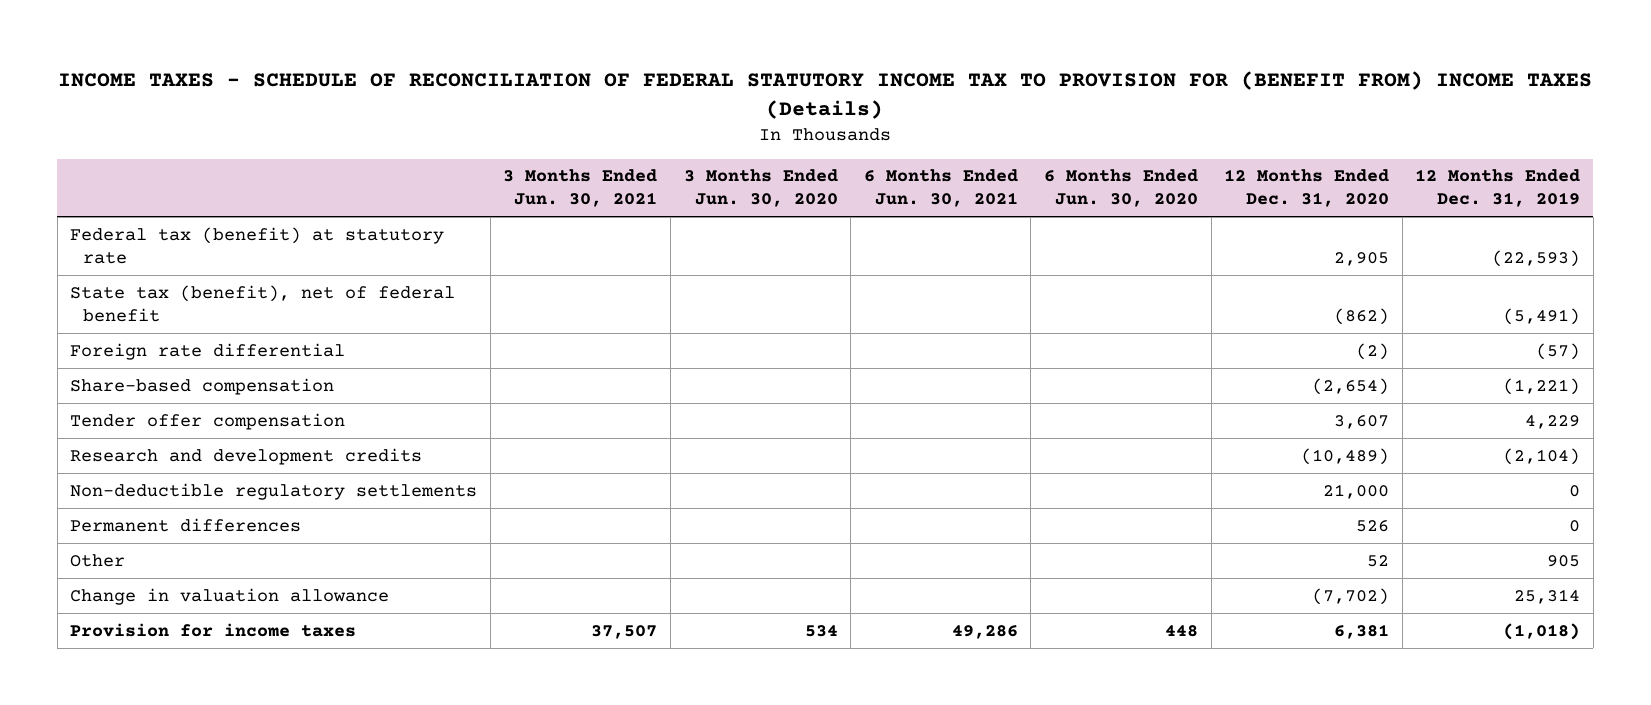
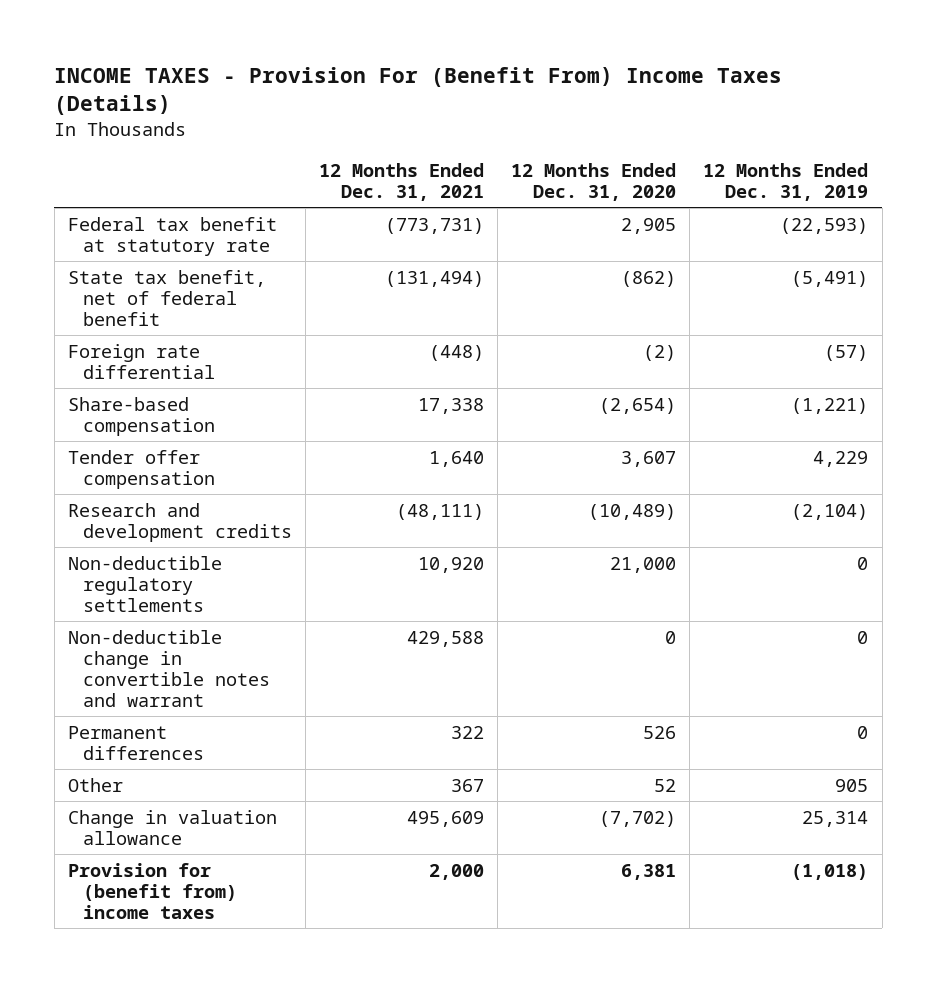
[58,71,1593,119] INCOME TAXES - SCHEDULE OF RECONCILIATION OF FEDERAL STATUTORY INCOME TAX TO PROVISION FOR (BENEFIT FROM) INCOME TAXES (Details) -> [54,66,783,116] INCOME TAXES - Provision For (Benefit From) Income Taxes (Details)
[503,169,658,208] 3 Months Ended Jun. 30, 2021 -> none
[683,169,838,208] 3 Months Ended Jun. 30, 2020 -> none
[863,169,1018,208] 6 Months Ended Jun. 30, 2021 -> none
[1043,169,1198,208] 6 Months Ended Jun. 30, 2020 -> none
none -> [318,162,484,201] 12 Months Ended Dec. 31, 2021
[70,226,445,264] Federal tax (benefit) at statutory rate -> [68,216,278,256] Federal tax benefit at statutory rate
[70,284,456,322] State tax (benefit), net of federal benefit -> [68,269,267,326] State tax benefit, net of federal benefit
none -> [68,629,270,707] Non-deductible change in convertible notes and warrant
[70,622,357,637] Provision for income taxes -> [68,862,237,919] Provision for (benefit from) income taxes

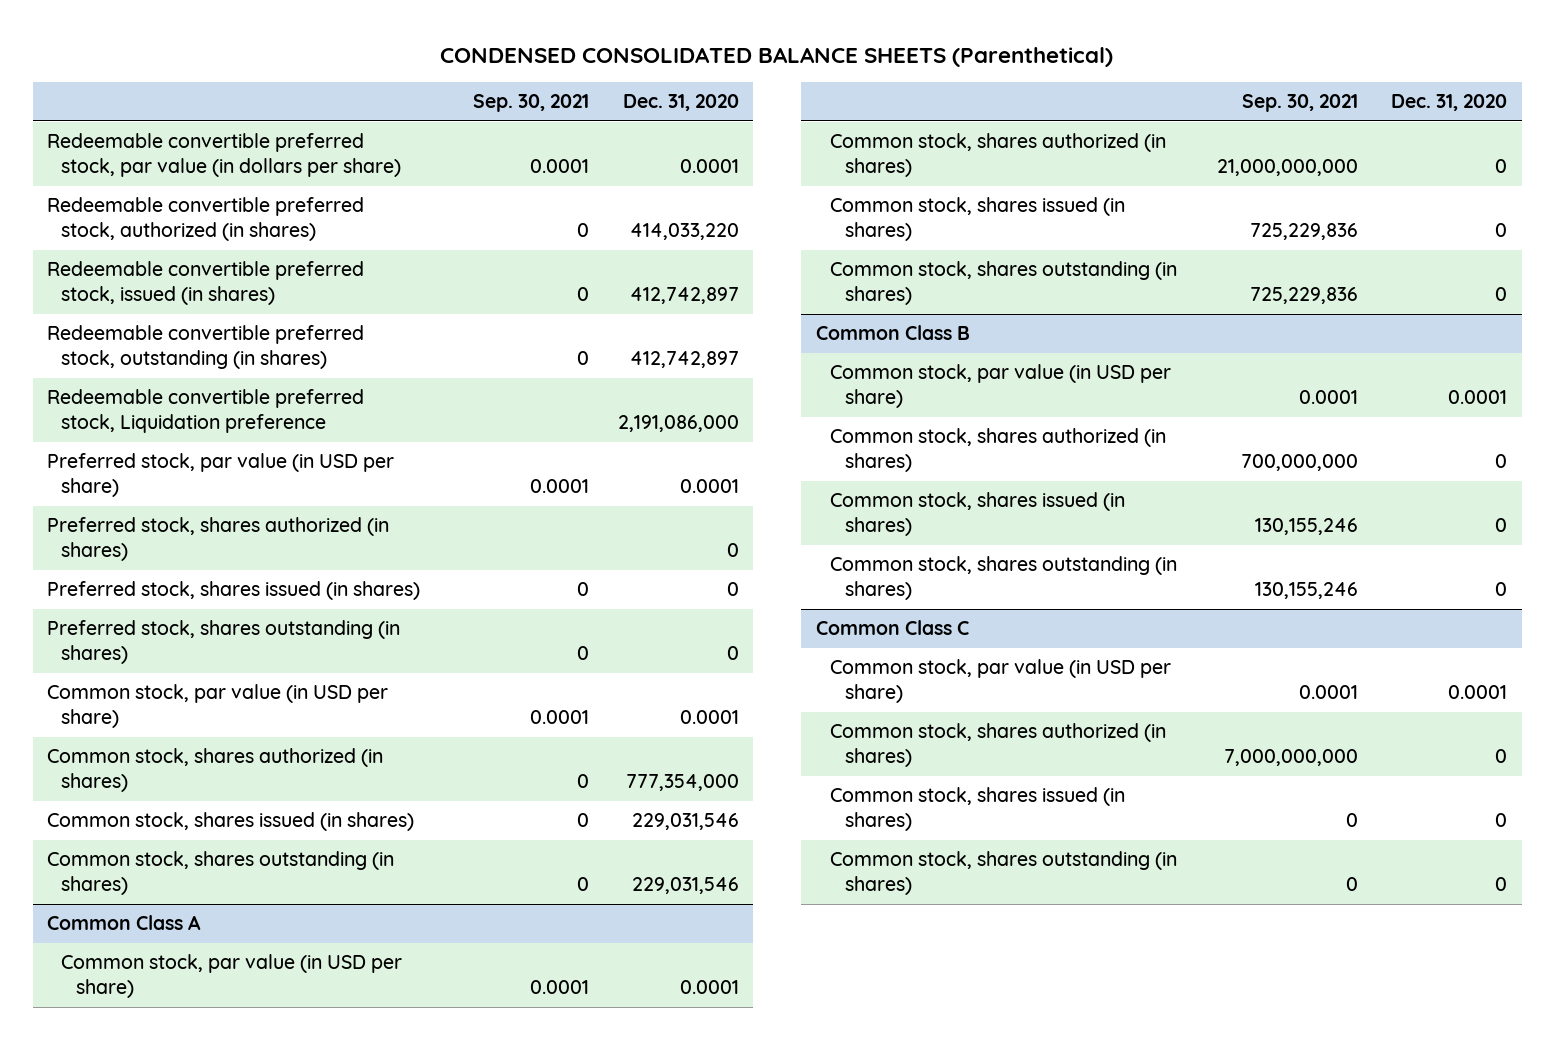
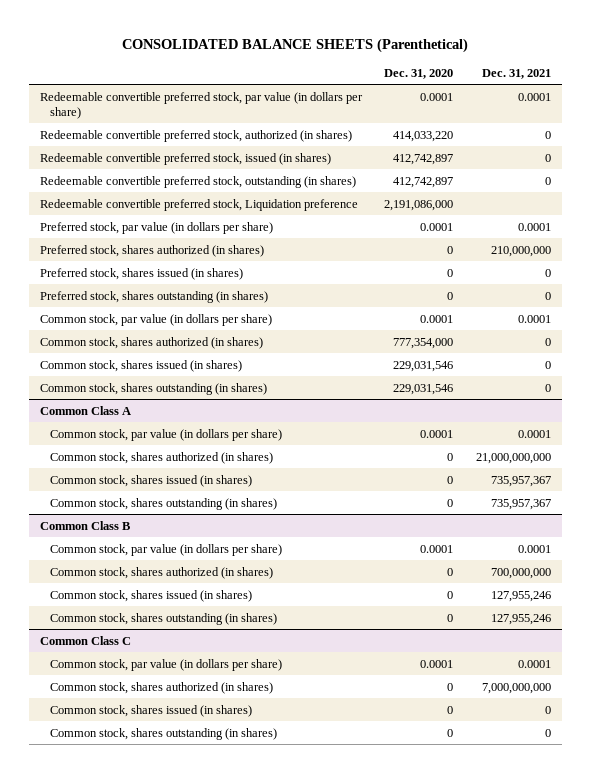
[440,46,1114,67] CONDENSED CONSOLIDATED BALANCE SHEETS (Parenthetical) -> [122,37,469,53] CONSOLIDATED BALANCE SHEETS (Parenthetical)
[473,94,590,113] Sep. 30, 2021 -> none
none -> [481,68,551,79] Dec. 31, 2021
[46,453,394,498] Preferred stock, par value (in USD per share) -> [40,221,274,234] Preferred stock, par value (in dollars per share)
[46,684,388,729] Common stock, par value (in USD per share) -> [40,313,273,326] Common stock, par value (in dollars per share)
[61,954,403,999] Common stock, par value (in USD per share) -> [50,428,283,441] Common stock, par value (in dollars per share)
[830,364,1172,409] Common stock, par value (in USD per share) -> [50,543,283,556] Common stock, par value (in dollars per share)
[830,659,1172,704] Common stock, par value (in USD per share) -> [50,658,283,671] Common stock, par value (in dollars per share)

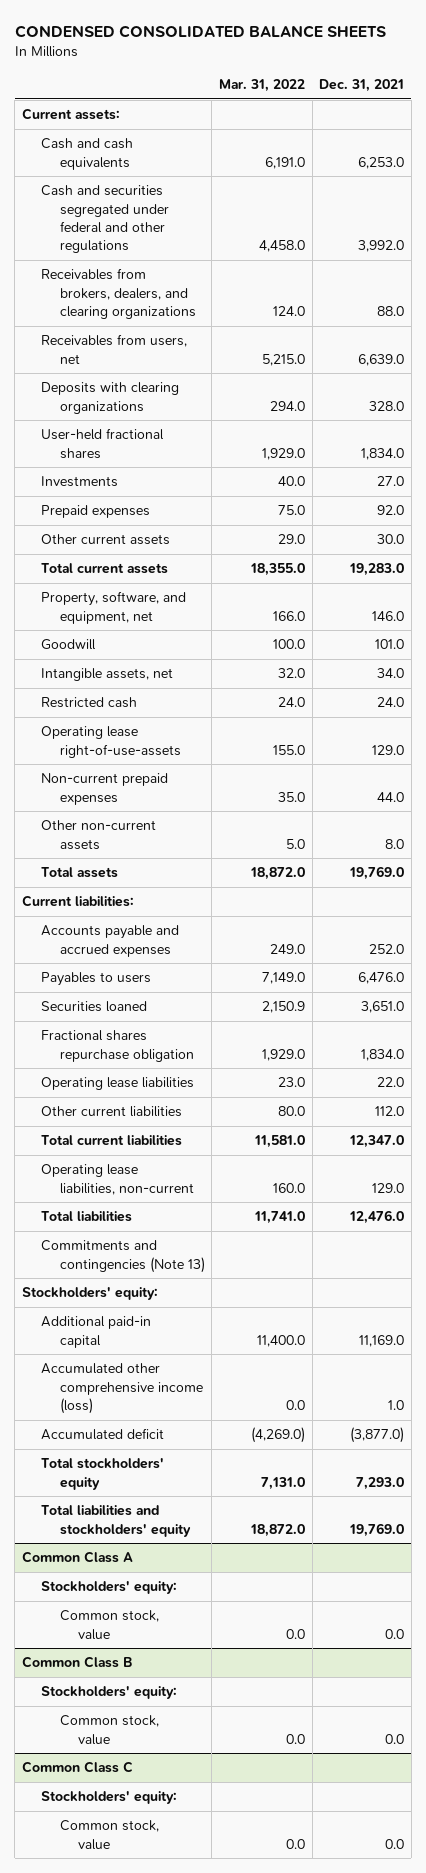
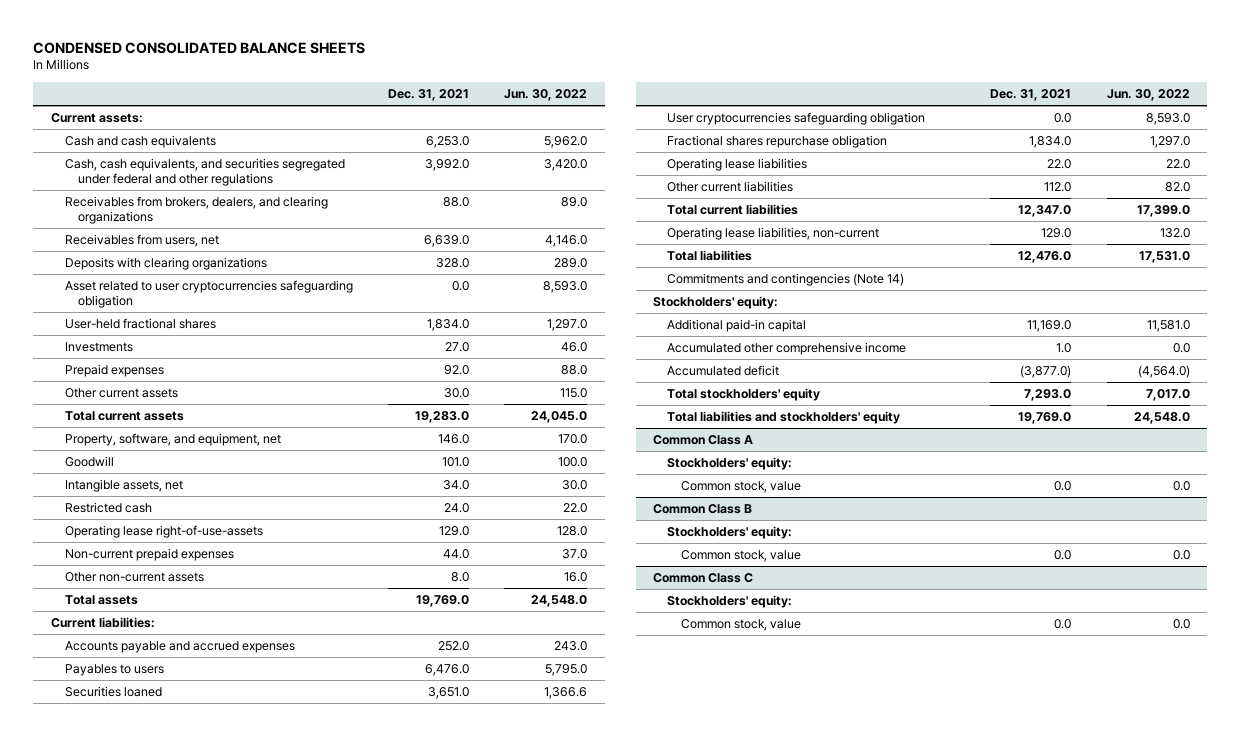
[218,78,305,92] Mar. 31, 2022 -> none
none -> [504,88,588,101] Jun. 30, 2022
[40,185,169,254] Cash and securities segregated under federal and other regulations -> [64,158,345,186] Cash, cash equivalents, and securities segregated under federal and other regulations
none -> [64,280,353,308] Asset related to user cryptocurrencies safeguarding obligation
none -> [667,112,926,126] User cryptocurrencies safeguarding obligation
[40,1240,205,1273] Commitments and contingencies (Note 13) -> [667,273,905,287] Commitments and contingencies (Note 14)
[40,1363,203,1414] Accumulated other comprehensive income (loss) -> [667,342,907,356] Accumulated other comprehensive income

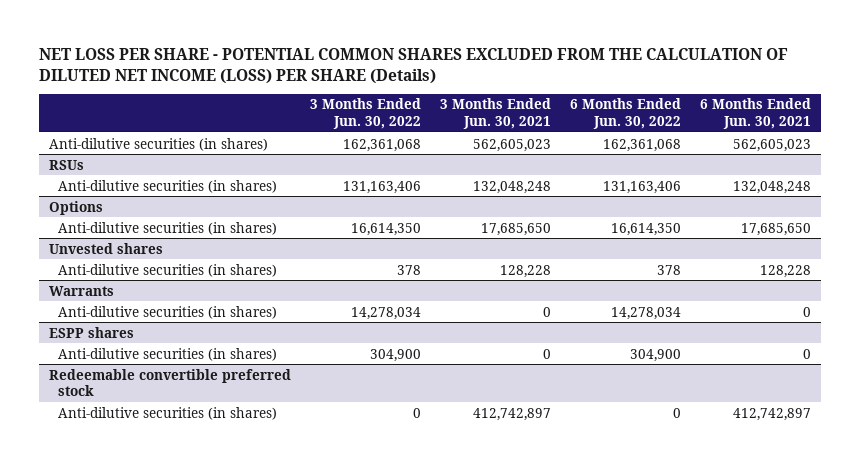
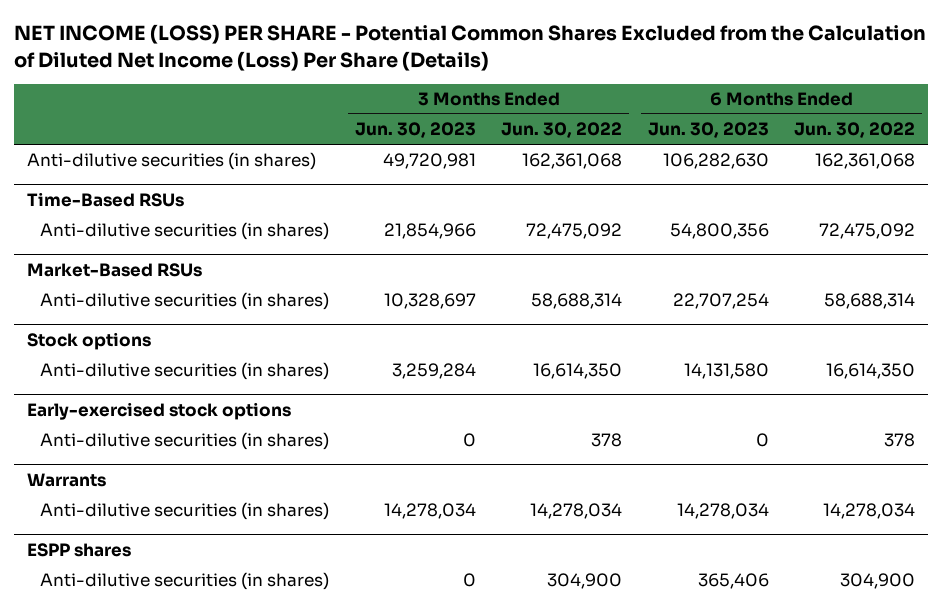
[39,47,789,84] NET LOSS PER SHARE - POTENTIAL COMMON SHARES EXCLUDED FROM THE CALCULATION OF DILUTED NET INCOME (LOSS) PER SHARE (Details) -> [13,24,926,71] NET INCOME (LOSS) PER SHARE - Potential Common Shares Excluded from the Calculation of Diluted Net Income (Loss) Per Share (Details)
[439,98,551,129] 3 Months Ended Jun. 30, 2021 -> none
[700,98,812,129] 6 Months Ended Jun. 30, 2021 -> none
none -> [354,122,476,139] Jun. 30, 2023
none -> [647,122,769,139] Jun. 30, 2023
[48,159,84,170] RSUs -> [26,192,184,208] Time-Based RSUs
[342,180,421,194] 131,163,406 -> [526,223,623,240] 72,475,092
[603,180,682,194] 131,163,406 -> [819,223,916,240] 72,475,092
none -> [26,263,202,278] Market-Based RSUs
none -> [40,292,330,311] Anti-dilutive securities (in shares)
[48,200,103,215] Options -> [26,332,151,351] Stock options
[48,242,163,254] Unvested shares -> none
none -> [26,402,291,421] Early-exercised stock options
[48,368,291,397] Redeemable convertible preferred stock -> none
[58,406,278,420] Anti-dilutive securities (in shares) -> none

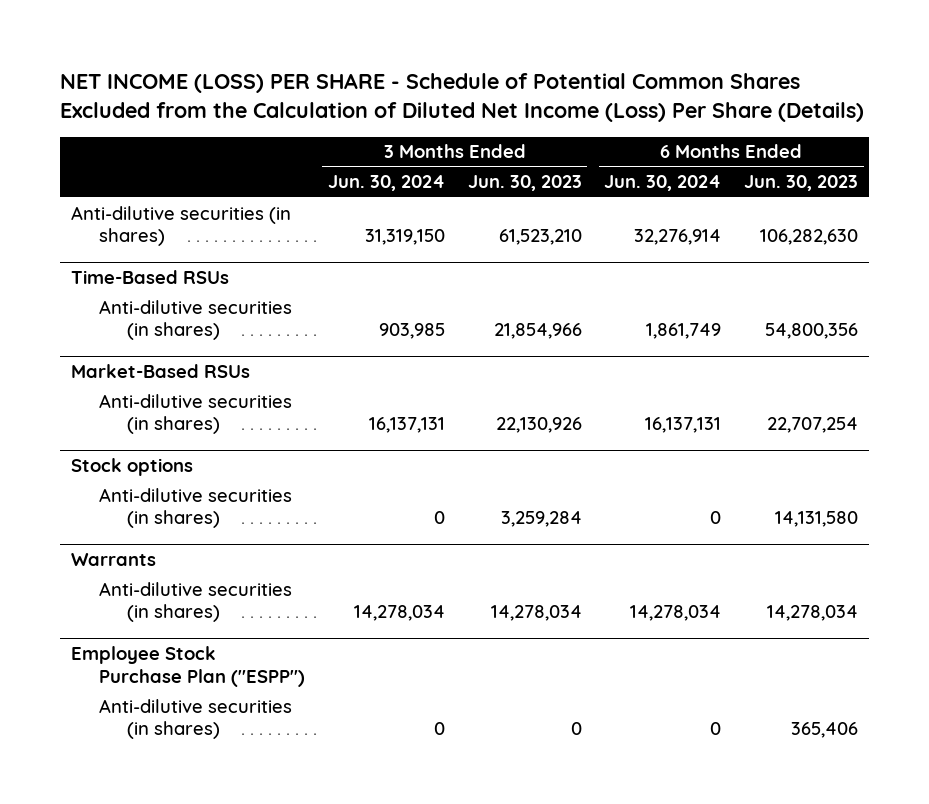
[13,24,926,71] NET INCOME (LOSS) PER SHARE - Potential Common Shares Excluded from the Calculation of Diluted Net Income (Loss) Per Share (Details) -> [60,73,865,122] NET INCOME (LOSS) PER SHARE - Schedule of Potential Common Shares Excluded from the Calculation of Diluted Net Income (Loss) Per Share (Details)
[501,122,623,139] Jun. 30, 2022 -> none
[794,122,916,139] Jun. 30, 2022 -> none
none -> [327,175,445,192] Jun. 30, 2024
none -> [604,175,722,192] Jun. 30, 2024
[382,153,476,170] 49,720,981 -> [498,229,582,246] 61,523,210
[383,293,476,310] 10,328,697 -> [495,417,582,434] 22,130,926
[26,402,291,421] Early-exercised stock options -> none
[40,432,330,451] Anti-dilutive securities (in shares) -> none
[26,543,131,558] ESPP shares -> [71,645,306,687] Employee Stock Purchase Plan ("ESPP")

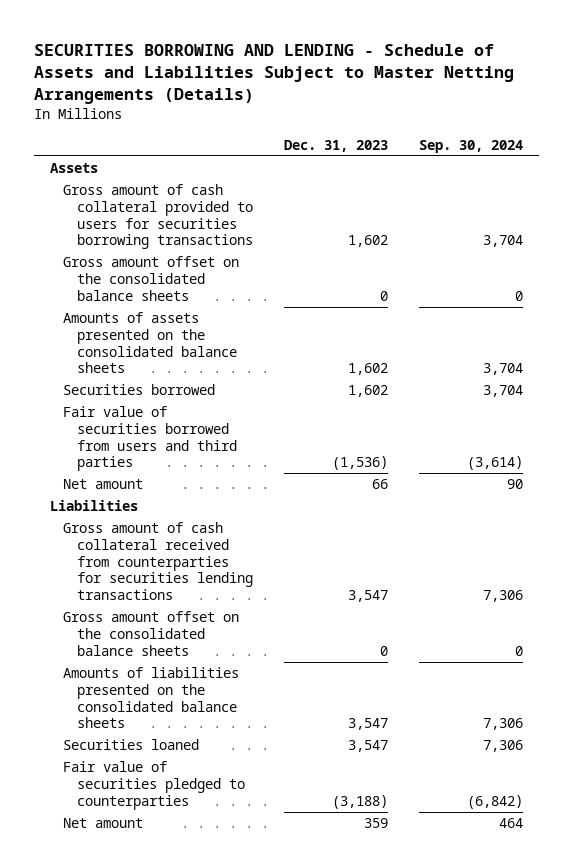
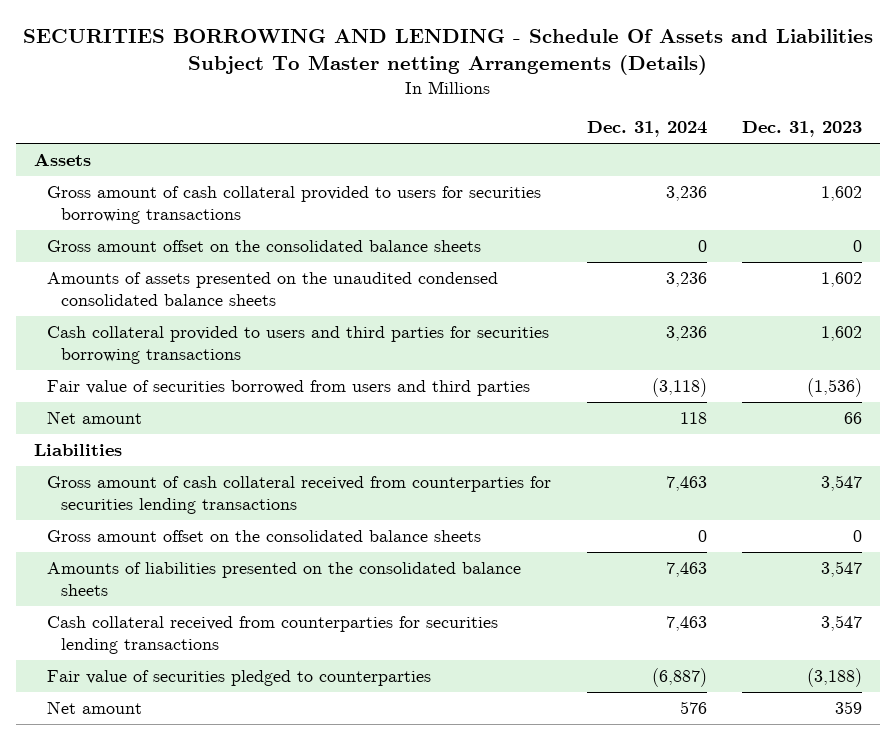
[34,44,515,105] SECURITIES BORROWING AND LENDING - Schedule of Assets and Liabilities Subject to Master Netting Arrangements (Details) -> [23,29,874,76] SECURITIES BORROWING AND LENDING - Schedule Of Assets and Liabilities Subject To Master netting Arrangements (Details)
[419,139,524,153] Sep. 30, 2024 -> none
none -> [586,121,707,138] Dec. 31, 2024
[63,312,237,374] Amounts of assets presented on the consolidated balance sheets -> [47,272,499,307] Amounts of assets presented on the unaudited condensed consolidated balance sheets
[63,384,216,396] Securities borrowed -> [47,326,550,365] Cash collateral provided to users and third parties for securities borrowing transactions
[63,739,200,751] Securities loaned -> [47,616,499,655] Cash collateral received from counterparties for securities lending transactions

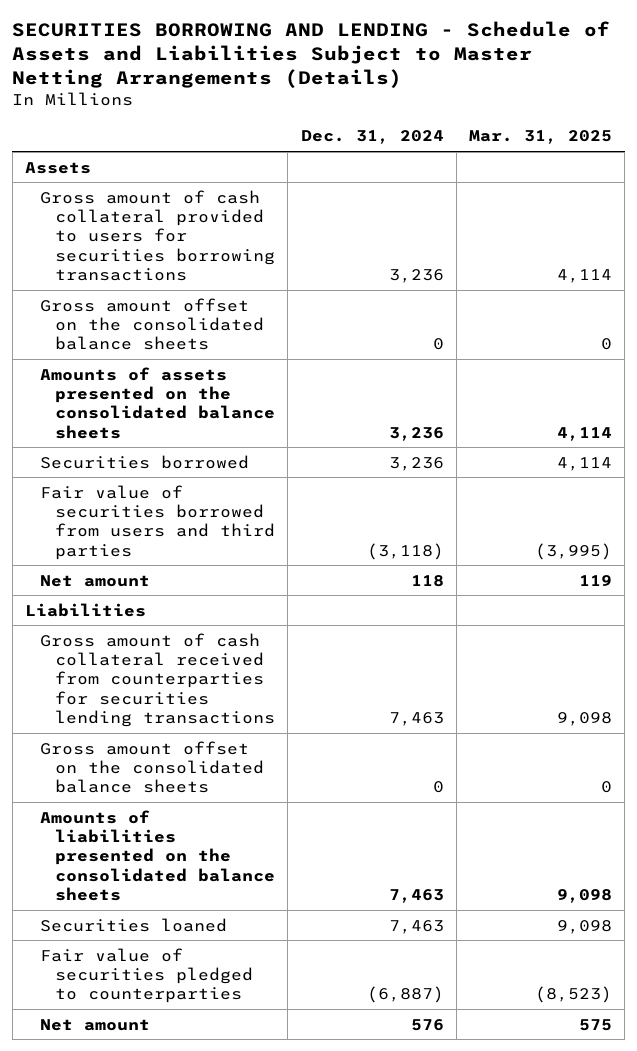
[23,29,874,76] SECURITIES BORROWING AND LENDING - Schedule Of Assets and Liabilities Subject To Master netting Arrangements (Details) -> [12,21,611,89] SECURITIES BORROWING AND LENDING - Schedule of Assets and Liabilities Subject to Master Netting Arrangements (Details)
[742,121,863,138] Dec. 31, 2023 -> none
none -> [469,130,613,145] Mar. 31, 2025
[47,272,499,307] Amounts of assets presented on the unaudited condensed consolidated balance sheets -> [40,366,276,439] Amounts of assets presented on the consolidated balance sheets
[47,326,550,365] Cash collateral provided to users and third parties for securities borrowing transactions -> [40,454,250,469] Securities borrowed
[47,616,499,655] Cash collateral received from counterparties for securities lending transactions -> [40,917,228,932] Securities loaned

